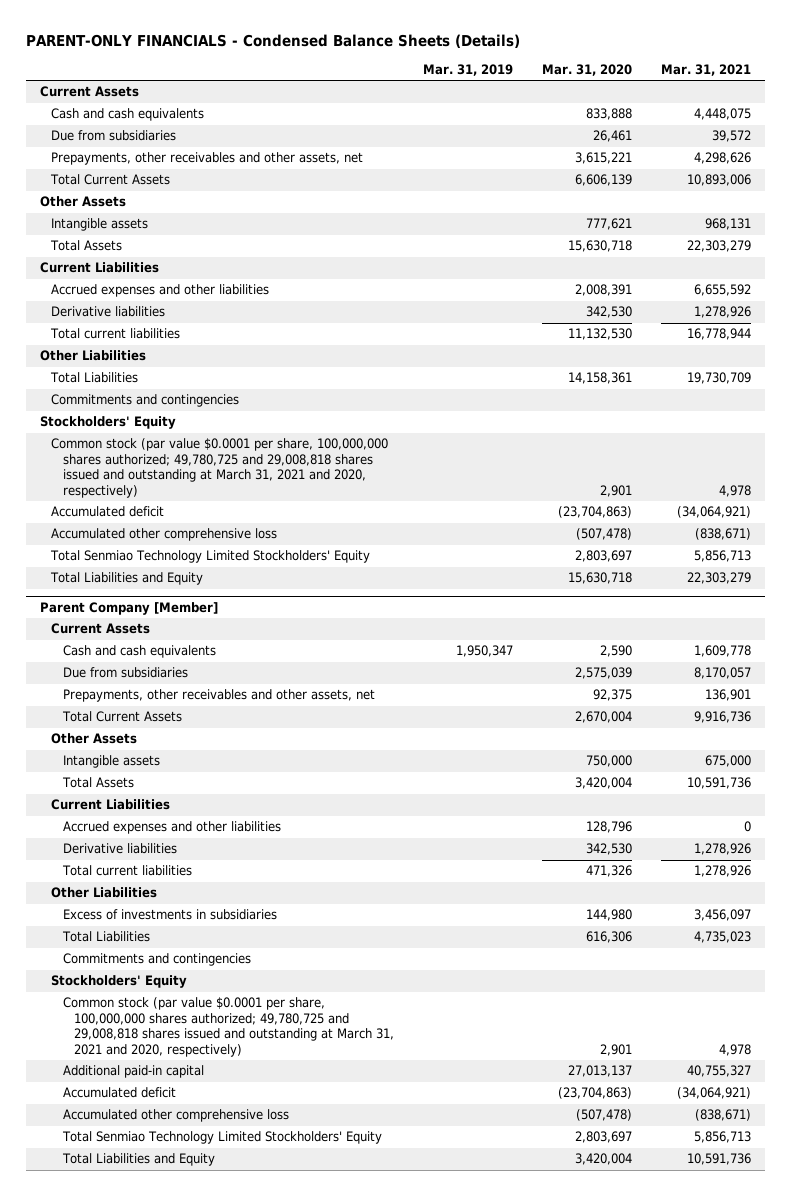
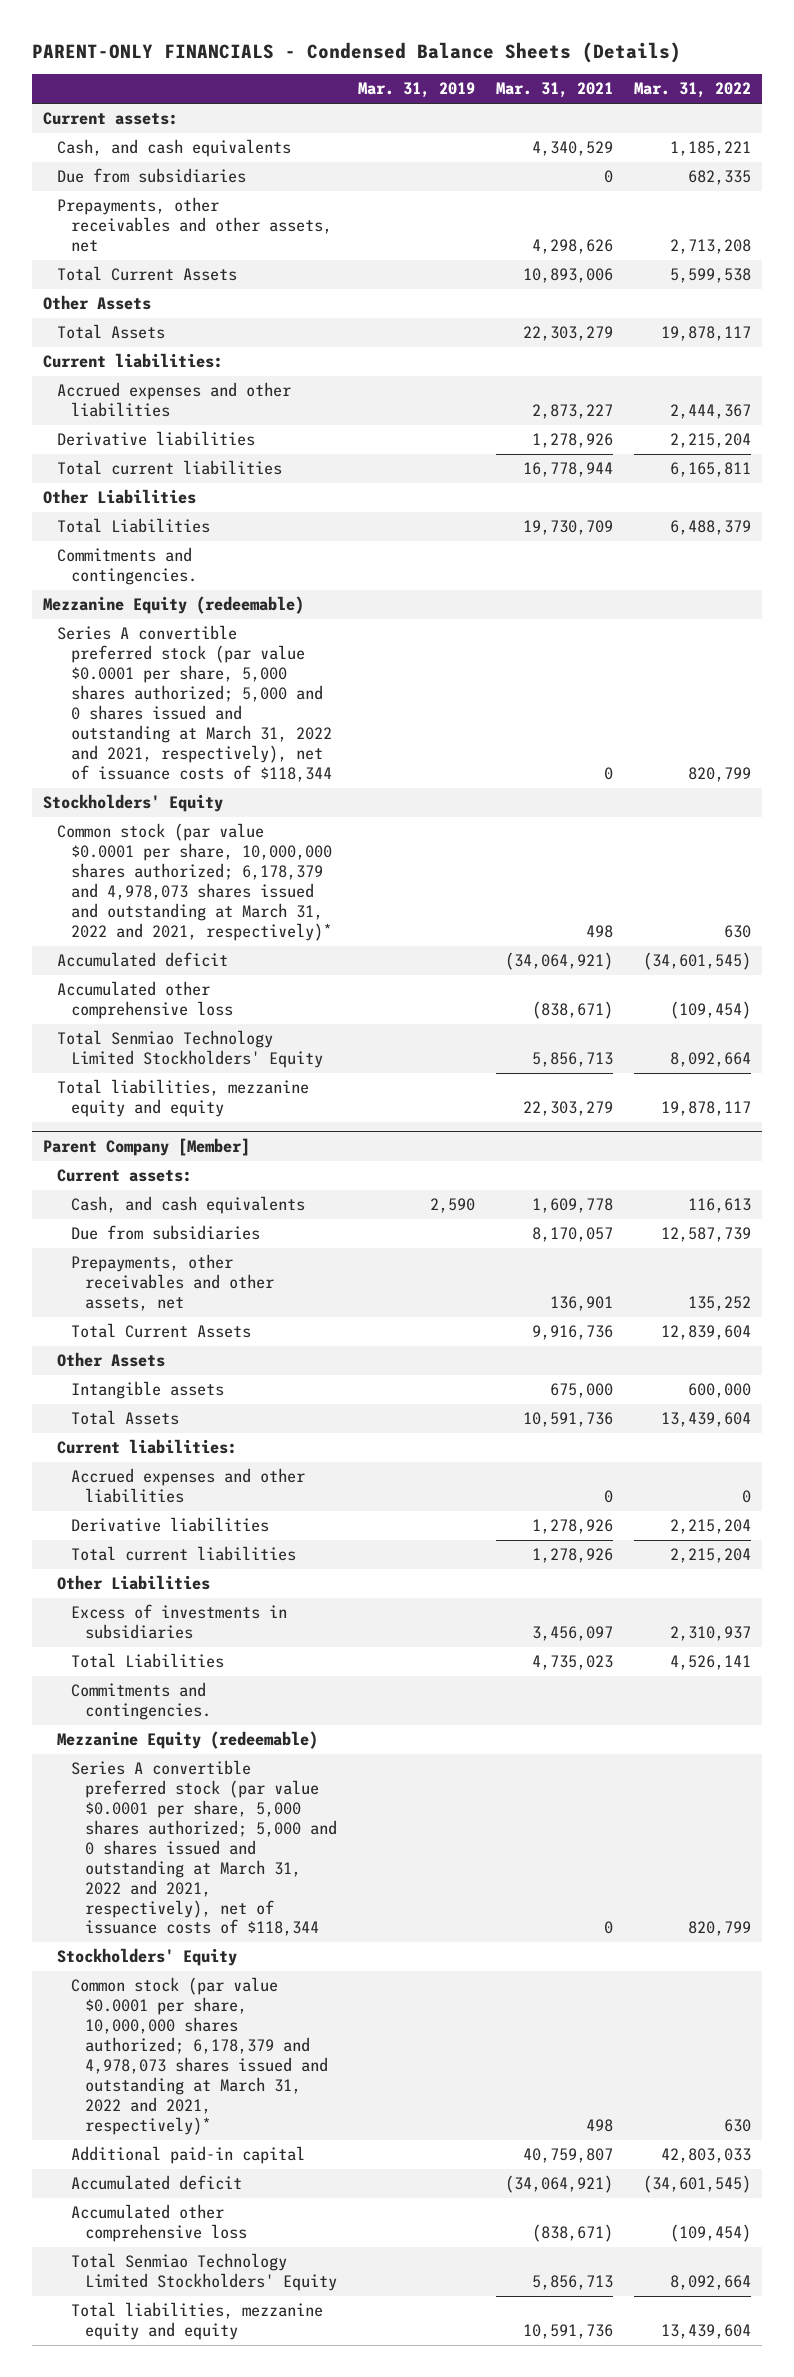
[541,64,632,77] Mar. 31, 2020 -> none
none -> [634,82,752,99] Mar. 31, 2022
[40,86,140,98] Current Assets -> [42,112,178,126] Current assets:
[51,108,205,122] Cash and cash equivalents -> [56,139,291,158] Cash, and cash equivalents
[693,108,751,121] 4,448,075 -> [532,141,614,157] 4,340,529
[711,130,751,143] 39,572 -> [604,170,614,184] 0
[51,218,149,232] Intangible assets -> none
[40,262,160,274] Current Liabilities -> [42,353,223,369] Current liabilities:
[693,284,751,297] 6,655,592 -> [532,404,614,420] 2,873,227
[51,394,240,408] Commitments and contingencies -> [56,547,197,586] Commitments and contingencies.
none -> [42,596,304,615] Mezzanine Equity (redeemable)
none -> [56,625,332,782] Series A convertible preferred stock (par value $0.0001 per share, 5,000 shares authorized; 5,000 and 0 shares issued and outstanding at March 31, 2022 and 2021, respectively), net of issuance costs of $118,344
[51,438,389,498] Common stock (par value $0.0001 per share, 100,000,000 shares authorized; 49,780,725 and 29,008,818 shares issued and outstanding at March 31, 2021 and 2020, respectively) -> [56,823,332,941] Common stock (par value $0.0001 per share, 10,000,000 shares authorized; 6,178,379 and 4,978,073 shares issued and outstanding at March 31, 2022 and 2021, respectively)*
[718,484,751,497] 4,978 -> [586,924,614,938] 498
[50,572,204,586] Total Liabilities and Equity -> [56,1079,309,1118] Total liabilities, mezzanine equity and equity
[51,623,151,635] Current Assets -> [56,1169,192,1183] Current assets:
[62,645,216,659] Cash and cash equivalents -> [70,1196,305,1215] Cash, and cash equivalents
[455,645,513,658] 1,950,347 -> [430,1198,476,1214] 2,590
[51,799,171,811] Current Liabilities -> [56,1439,237,1455] Current liabilities:
[62,953,251,967] Commitments and contingencies -> [70,1682,211,1721] Commitments and contingencies.
none -> [56,1731,318,1750] Mezzanine Equity (redeemable)
none -> [70,1760,337,1937] Series A convertible preferred stock (par value $0.0001 per share, 5,000 shares authorized; 5,000 and 0 shares issued and outstanding at March 31, 2022 and 2021, respectively), net of issuance costs of $118,344
[62,997,395,1057] Common stock (par value $0.0001 per share, 100,000,000 shares authorized; 49,780,725 and 29,008,818 shares issued and outstanding at March 31, 2021 and 2020, respectively) -> [70,1977,328,2135] Common stock (par value $0.0001 per share, 10,000,000 shares authorized; 6,178,379 and 4,978,073 shares issued and outstanding at March 31, 2022 and 2021, respectively)*
[718,1043,751,1056] 4,978 -> [586,2118,614,2132] 498
[686,1065,751,1078] 40,755,327 -> [523,2148,614,2164] 40,759,807
[61,1153,215,1167] Total Liabilities and Equity -> [70,2302,323,2341] Total liabilities, mezzanine equity and equity

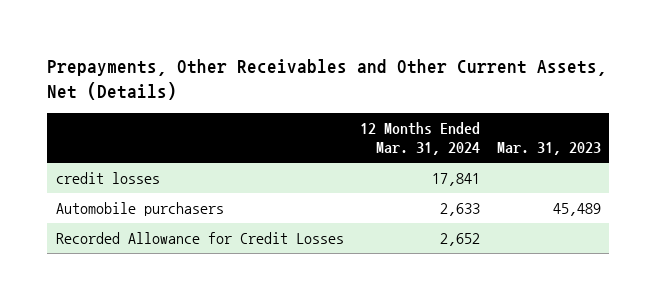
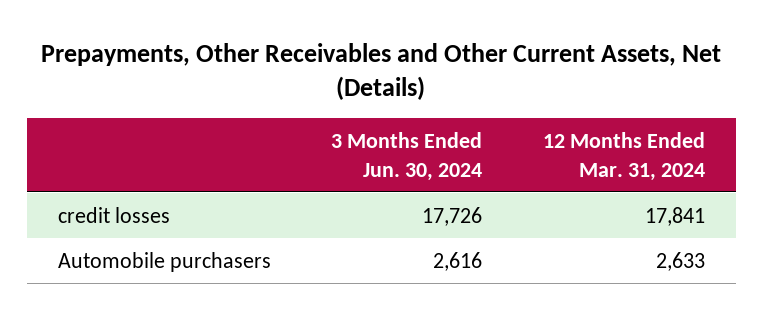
[496,142,601,156] Mar. 31, 2023 -> none
none -> [331,132,483,181] 3 Months Ended Jun. 30, 2024
[55,232,344,245] Recorded Allowance for Credit Losses -> none

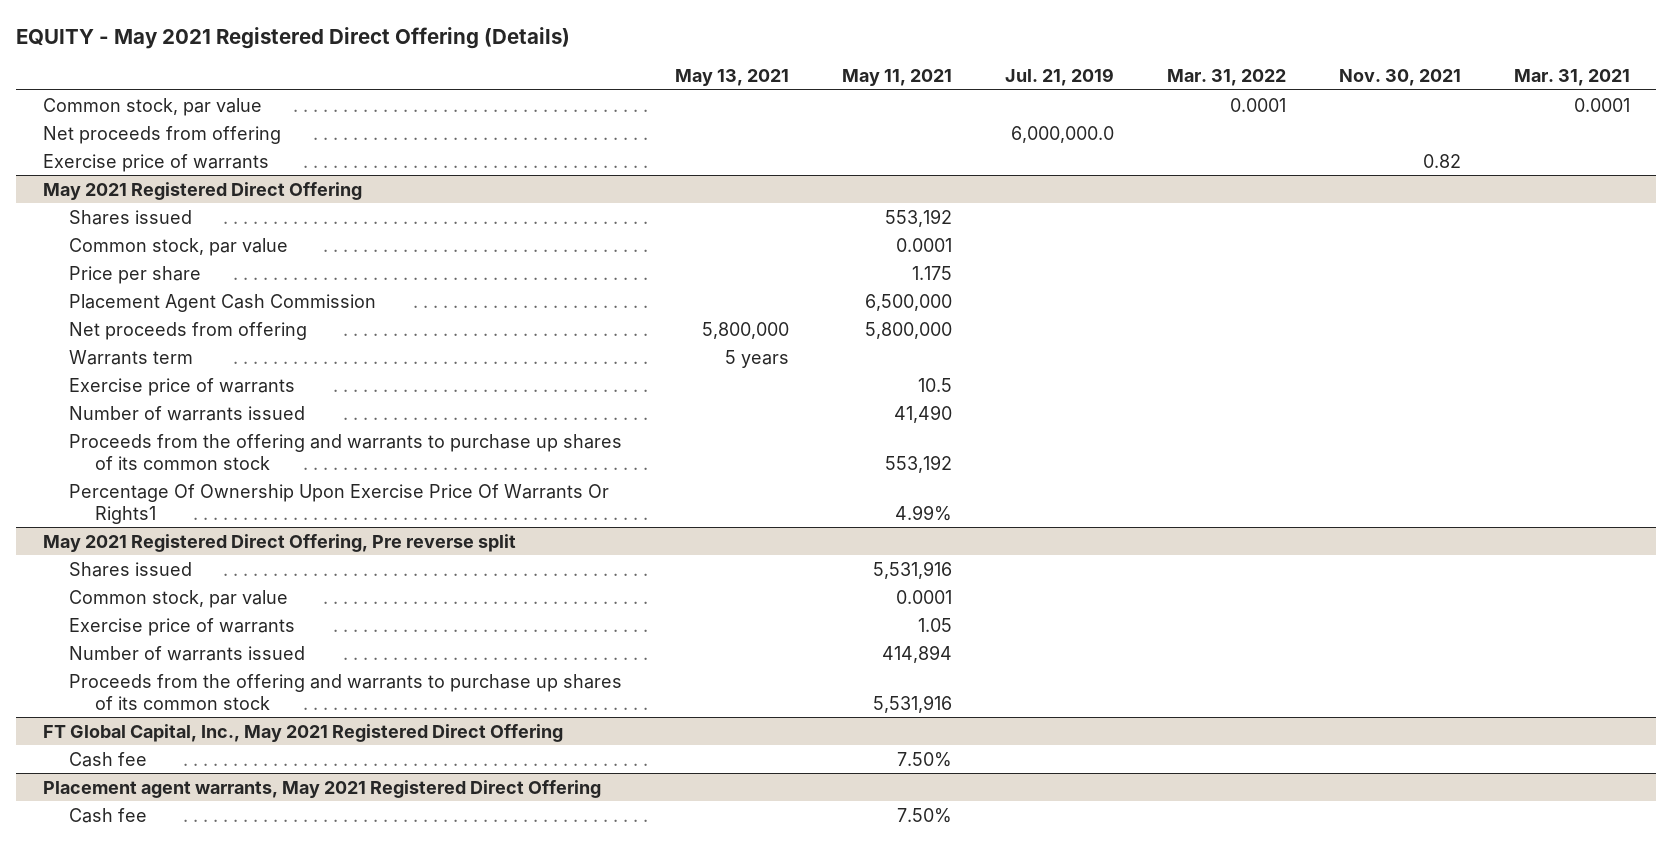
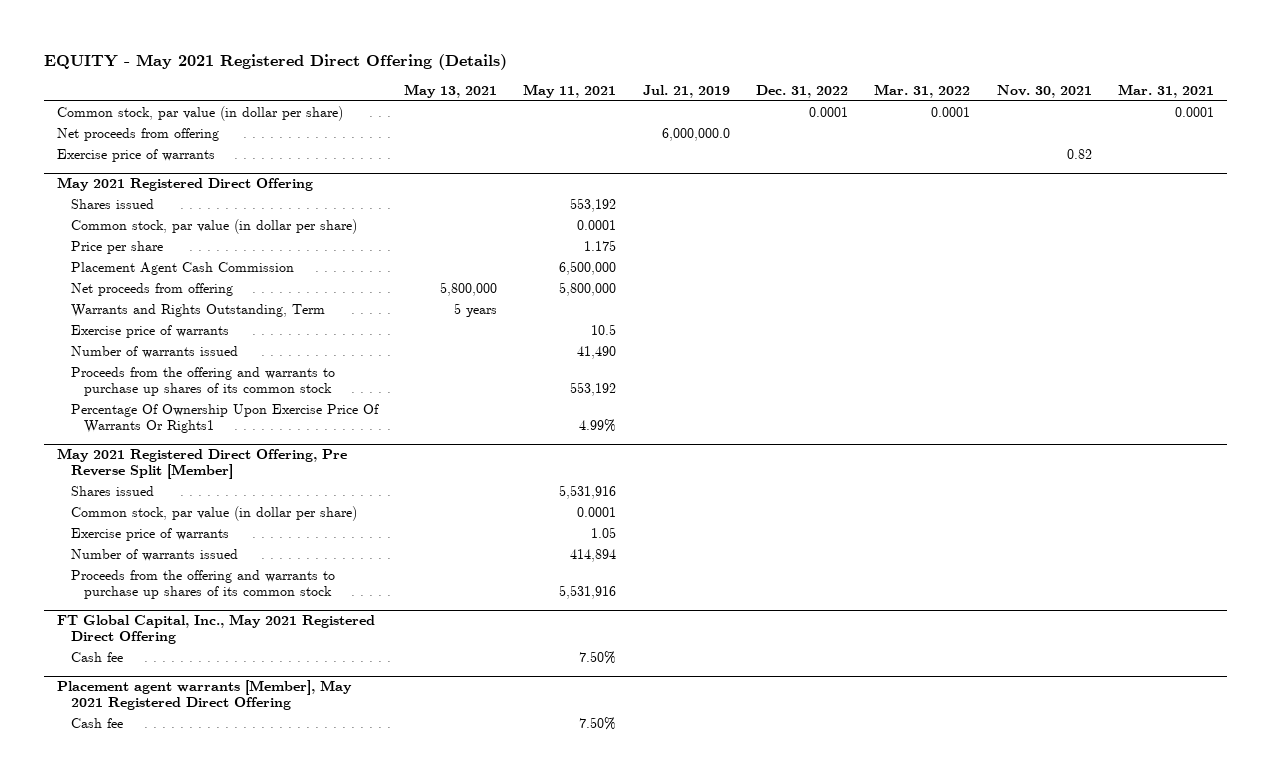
none -> [756,84,849,98] Dec. 31, 2022
[42,97,262,116] Common stock, par value -> [57,106,344,122] Common stock, par value (in dollar per share)
[68,237,288,256] Common stock, par value -> [70,219,357,235] Common stock, par value (in dollar per share)
[68,349,193,365] Warrants term -> [70,304,325,318] Warrants and Rights Outstanding, Term
[42,533,516,552] May 2021 Registered Direct Offering, Pre reverse split -> [57,448,348,480] May 2021 Registered Direct Offering, Pre Reverse Split [Member]
[68,589,288,608] Common stock, par value -> [70,506,357,522] Common stock, par value (in dollar per share)
[42,779,601,798] Placement agent warrants, May 2021 Registered Direct Offering -> [57,680,353,711] Placement agent warrants [Member], May 2021 Registered Direct Offering

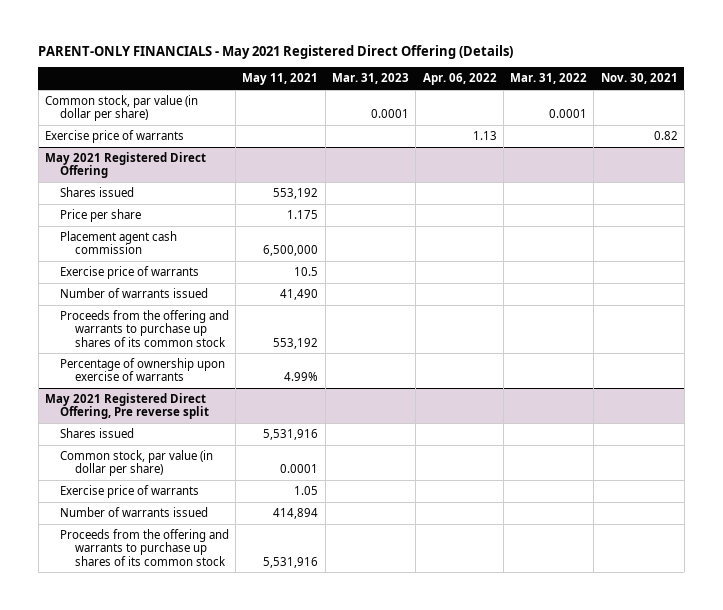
[44,53,508,70] EQUITY - May 2021 Registered Direct Offering (Details) -> [38,44,514,59] PARENT-ONLY FINANCIALS - May 2021 Registered Direct Offering (Details)
[403,83,497,98] May 13, 2021 -> none
[642,84,730,98] Jul. 21, 2019 -> none
[756,84,849,98] Dec. 31, 2022 -> none
[1118,83,1215,98] Mar. 31, 2021 -> none
none -> [331,73,409,85] Mar. 31, 2023
none -> [422,73,497,86] Apr. 06, 2022
[57,128,220,142] Net proceeds from offering -> none
[70,219,357,235] Common stock, par value (in dollar per share) -> none
[70,283,233,297] Net proceeds from offering -> none
[70,304,325,318] Warrants and Rights Outstanding, Term -> none
[70,262,294,276] Placement Agent Cash Commission -> [59,231,177,255] Placement agent cash commission
[70,404,379,434] Percentage Of Ownership Upon Exercise Price Of Warrants Or Rights1 -> [59,358,225,382] Percentage of ownership upon exercise of warrants
[57,448,348,480] May 2021 Registered Direct Offering, Pre Reverse Split [Member] -> [44,393,209,420] May 2021 Registered Direct Offering, Pre reverse split
[57,614,376,645] FT Global Capital, Inc., May 2021 Registered Direct Offering -> none
[70,652,123,663] Cash fee -> none
[57,680,353,711] Placement agent warrants [Member], May 2021 Registered Direct Offering -> none
[70,718,123,729] Cash fee -> none

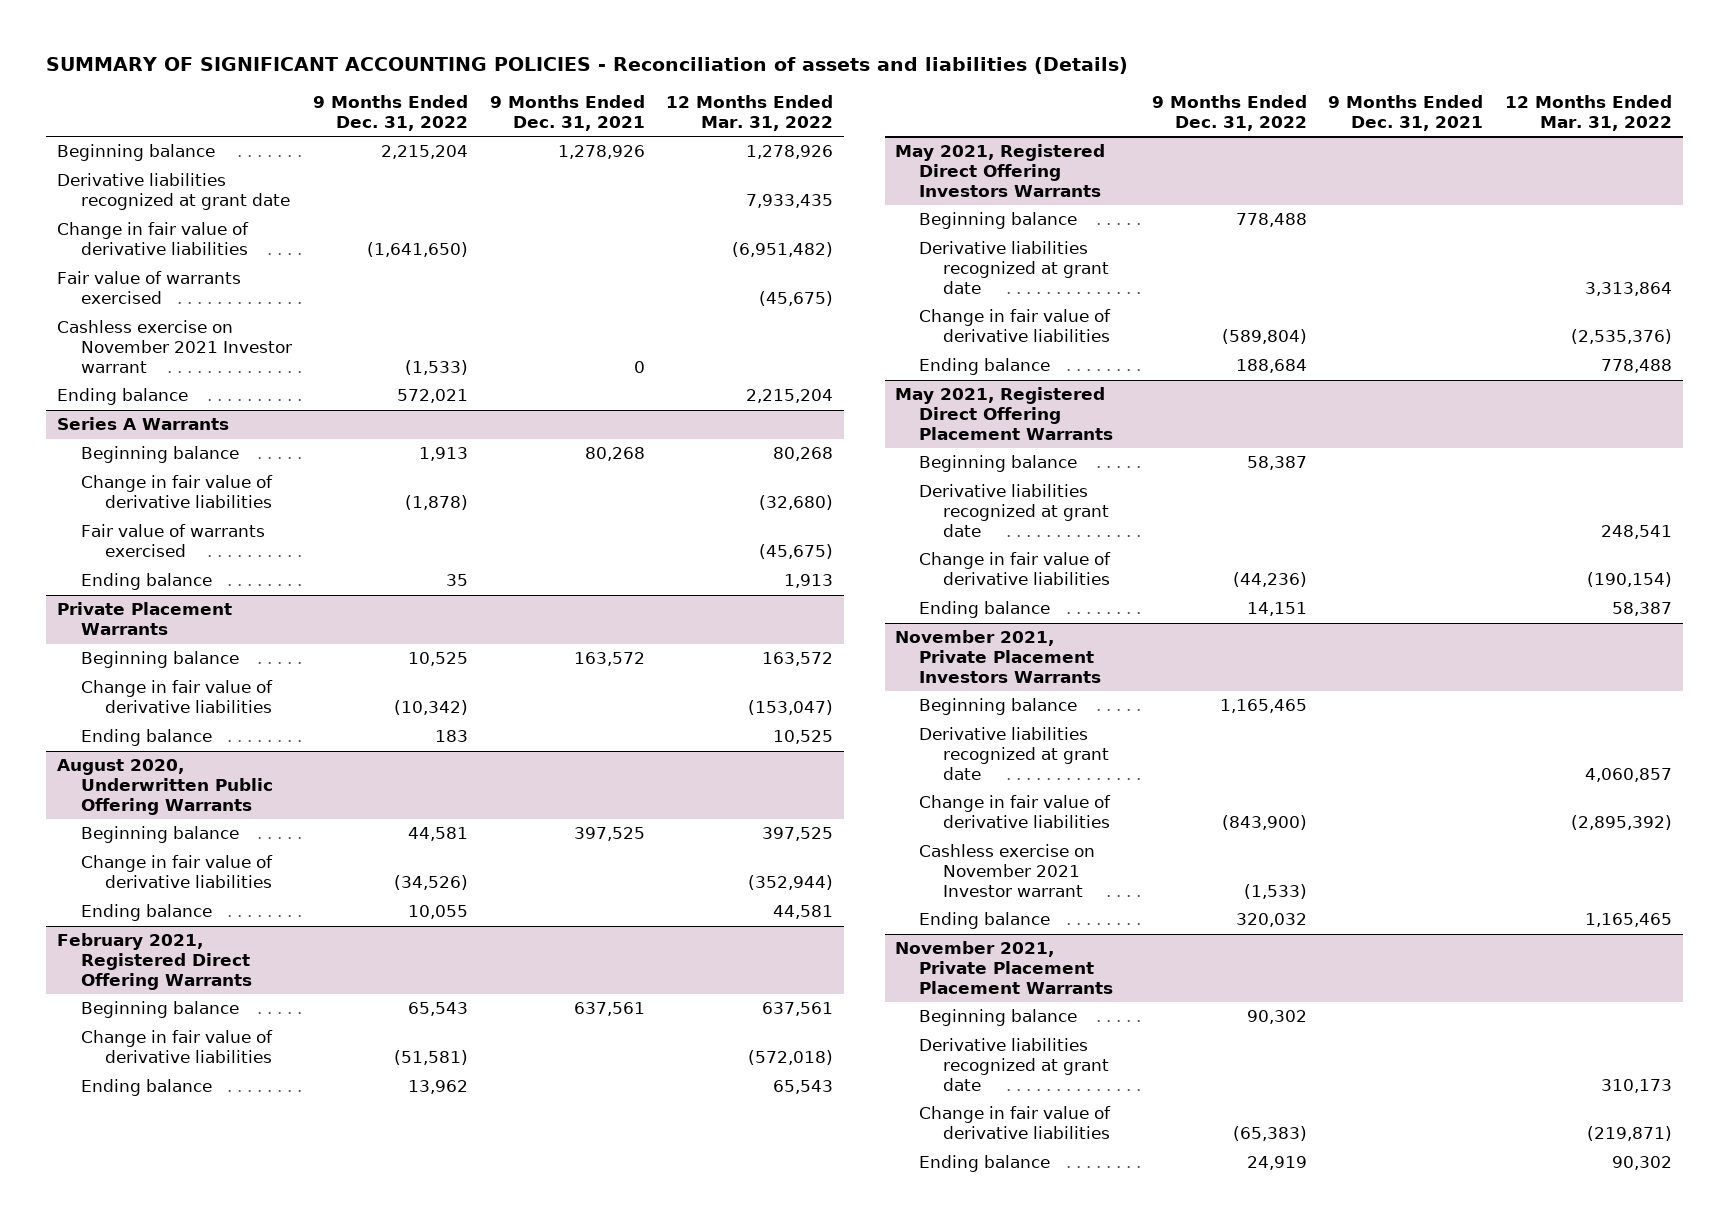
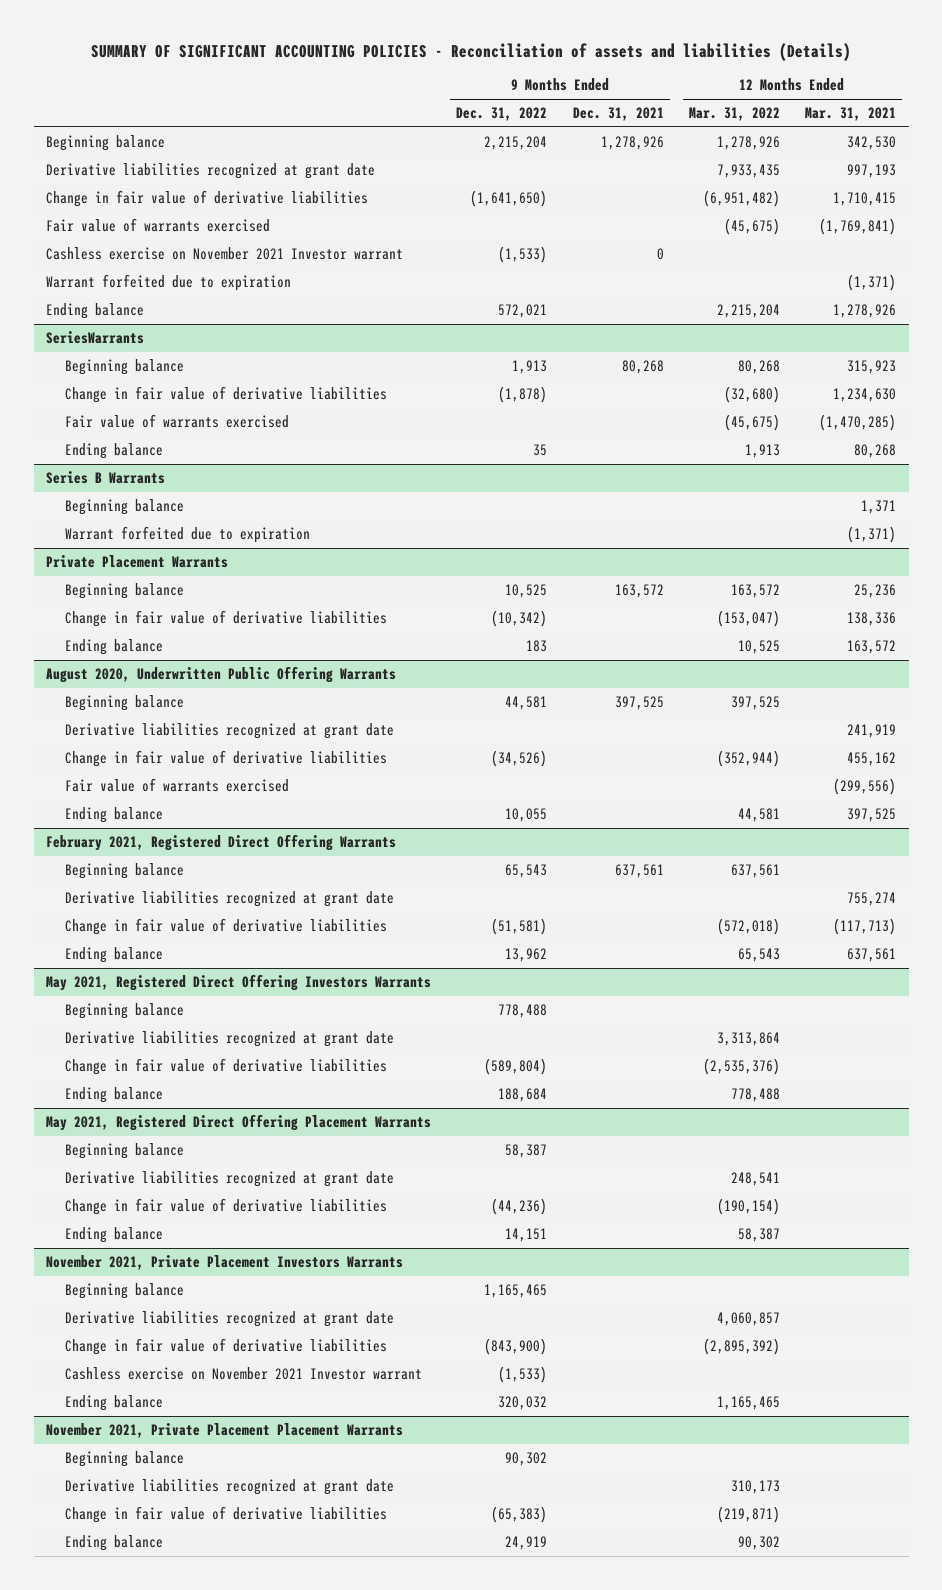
none -> [805,107,897,122] Mar. 31, 2021
none -> [46,273,292,291] Warrant forfeited due to expiration
[56,417,229,431] Series A Warrants -> [46,330,145,344] SeriesWarrants
none -> [46,470,166,484] Series B Warrants
none -> [65,498,185,515] Beginning balance
none -> [65,525,311,543] Warrant forfeited due to expiration
none -> [65,722,395,739] Derivative liabilities recognized at grant date
none -> [65,777,290,792] Fair value of warrants exercised
none -> [65,890,395,907] Derivative liabilities recognized at grant date

